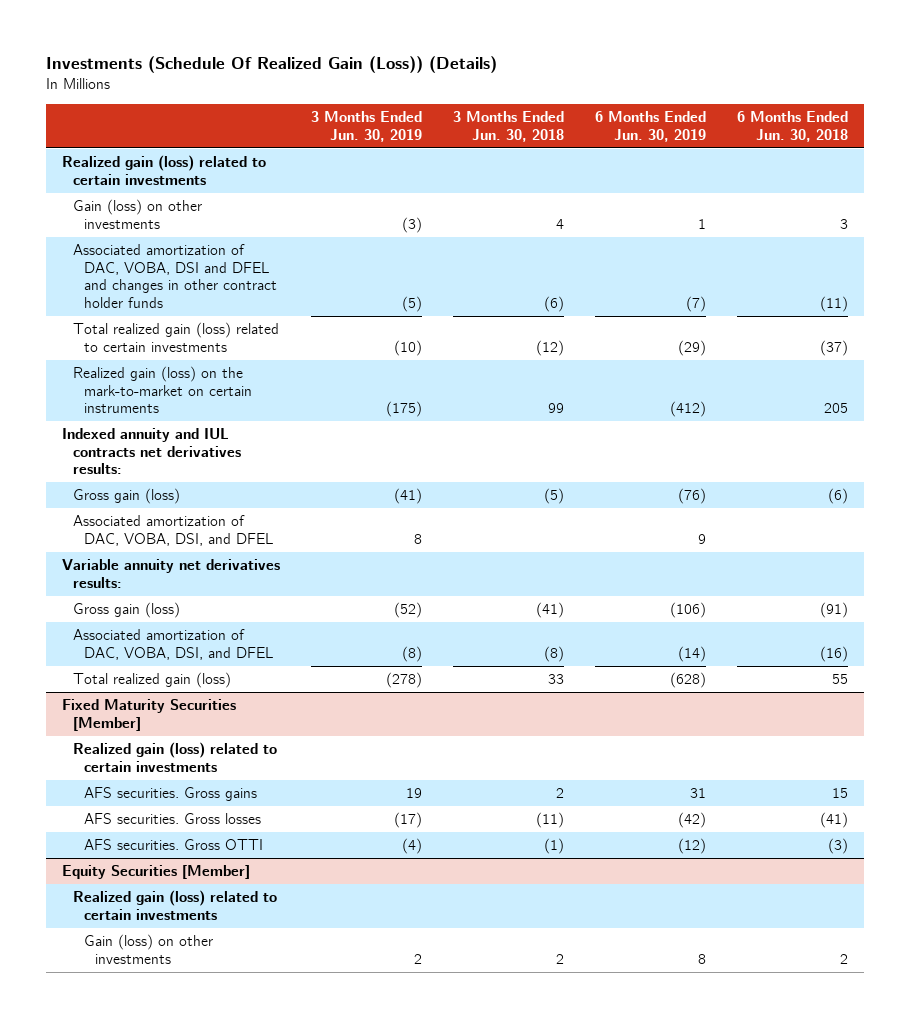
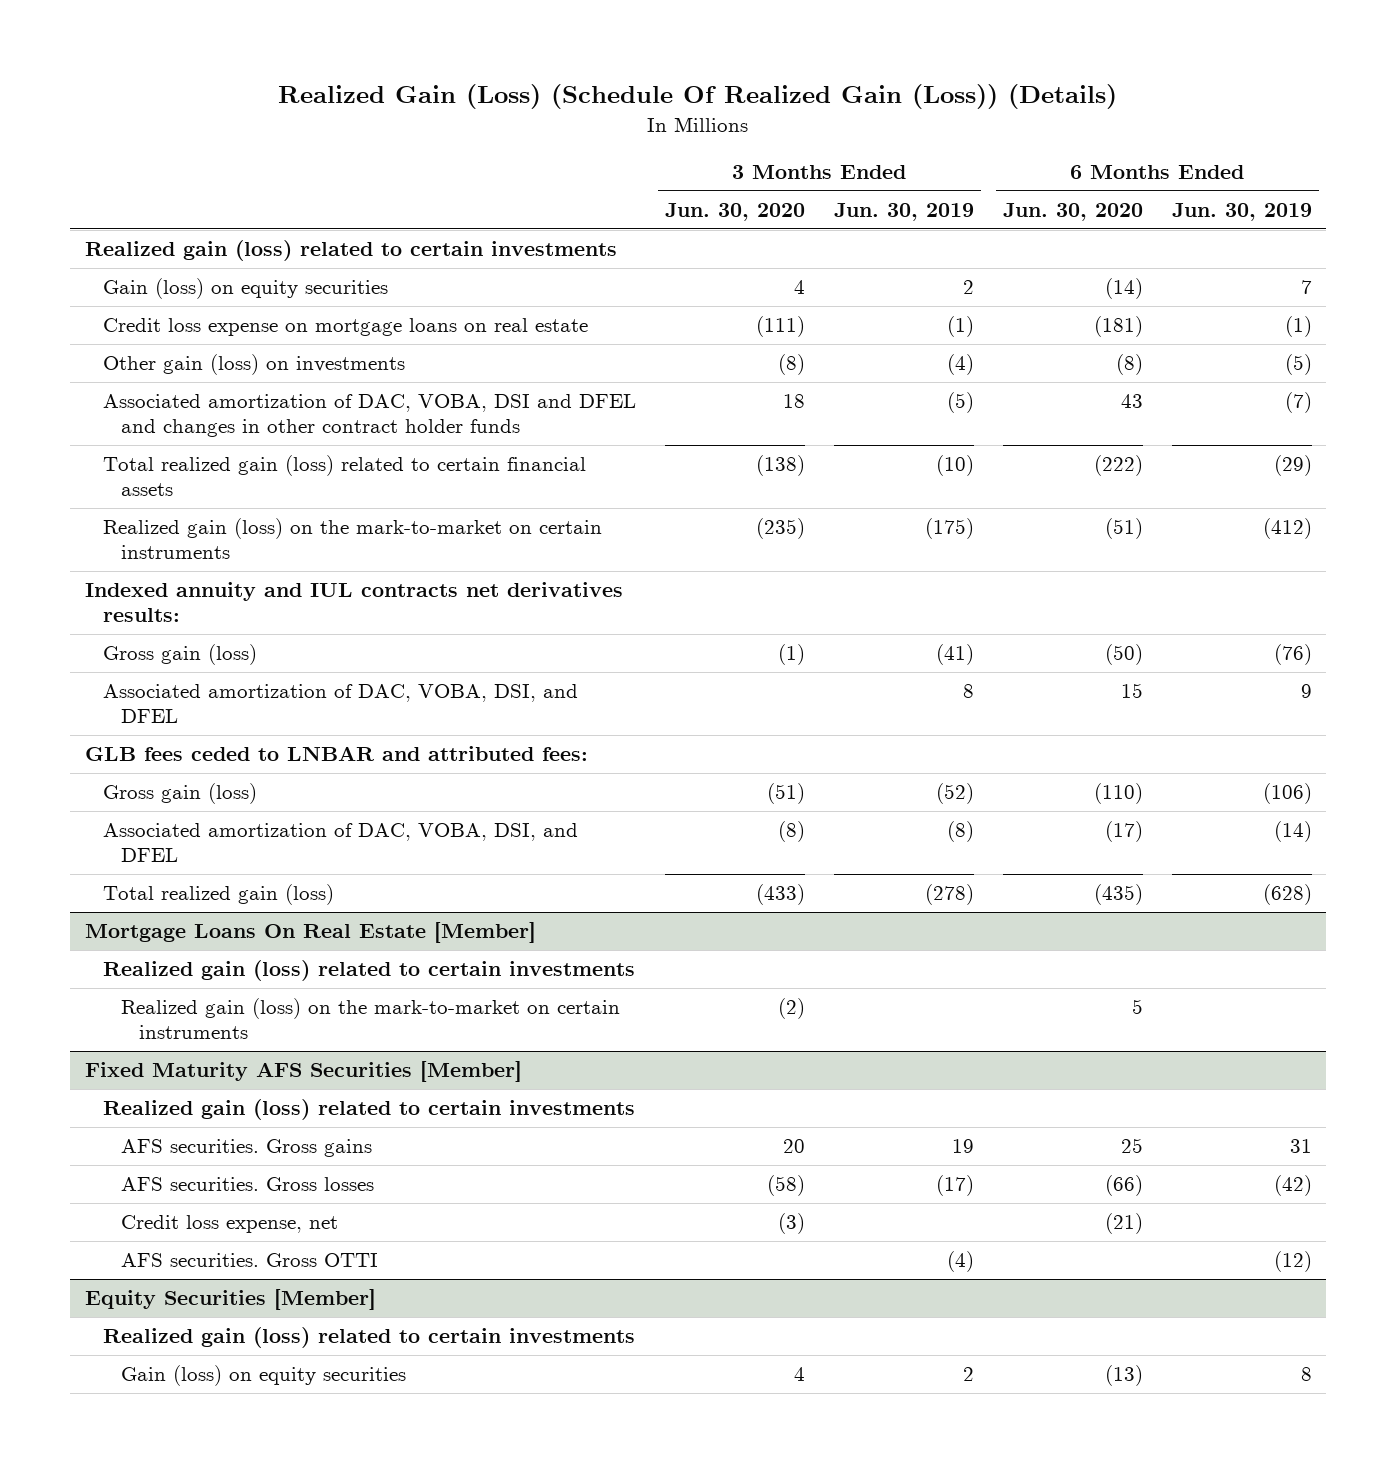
[46,56,498,74] Investments (Schedule Of Realized Gain (Loss)) (Details) -> [278,84,1118,110] Realized Gain (Loss) (Schedule Of Realized Gain (Loss)) (Details)
[452,111,564,142] 3 Months Ended Jun. 30, 2018 -> none
[737,111,849,142] 6 Months Ended Jun. 30, 2018 -> none
none -> [664,203,805,222] Jun. 30, 2020
none -> [1002,203,1143,222] Jun. 30, 2020
none -> [102,278,388,300] Gain (loss) on equity securities
none -> [102,318,588,337] Credit loss expense on mortgage loans on real estate
[72,199,202,229] Gain (loss) on other investments -> [102,354,405,376] Other gain (loss) on investments
[401,216,422,233] (3) -> [946,354,974,376] (4)
[698,218,707,229] 1 -> [1284,354,1312,376] (5)
[72,322,279,352] Total realized gain (loss) related to certain investments -> [102,455,586,496] Total realized gain (loss) related to certain financial assets
[61,559,280,588] Variable annuity net derivatives results: -> none
none -> [84,746,588,762] GLB fees ceded to LNBAR and attributed fees:
[61,699,236,731] Fixed Maturity Securities [Member] -> none
none -> [84,922,536,944] Mortgage Loans On Real Estate [Member]
none -> [121,998,621,1039] Realized gain (loss) on the mark-to-market on certain instruments
none -> [84,1061,522,1083] Fixed Maturity AFS Securities [Member]
none -> [102,1099,635,1121] Realized gain (loss) related to certain investments
none -> [121,1215,339,1234] Credit loss expense, net
[83,934,213,964] Gain (loss) on other investments -> none
none -> [121,1365,407,1387] Gain (loss) on equity securities

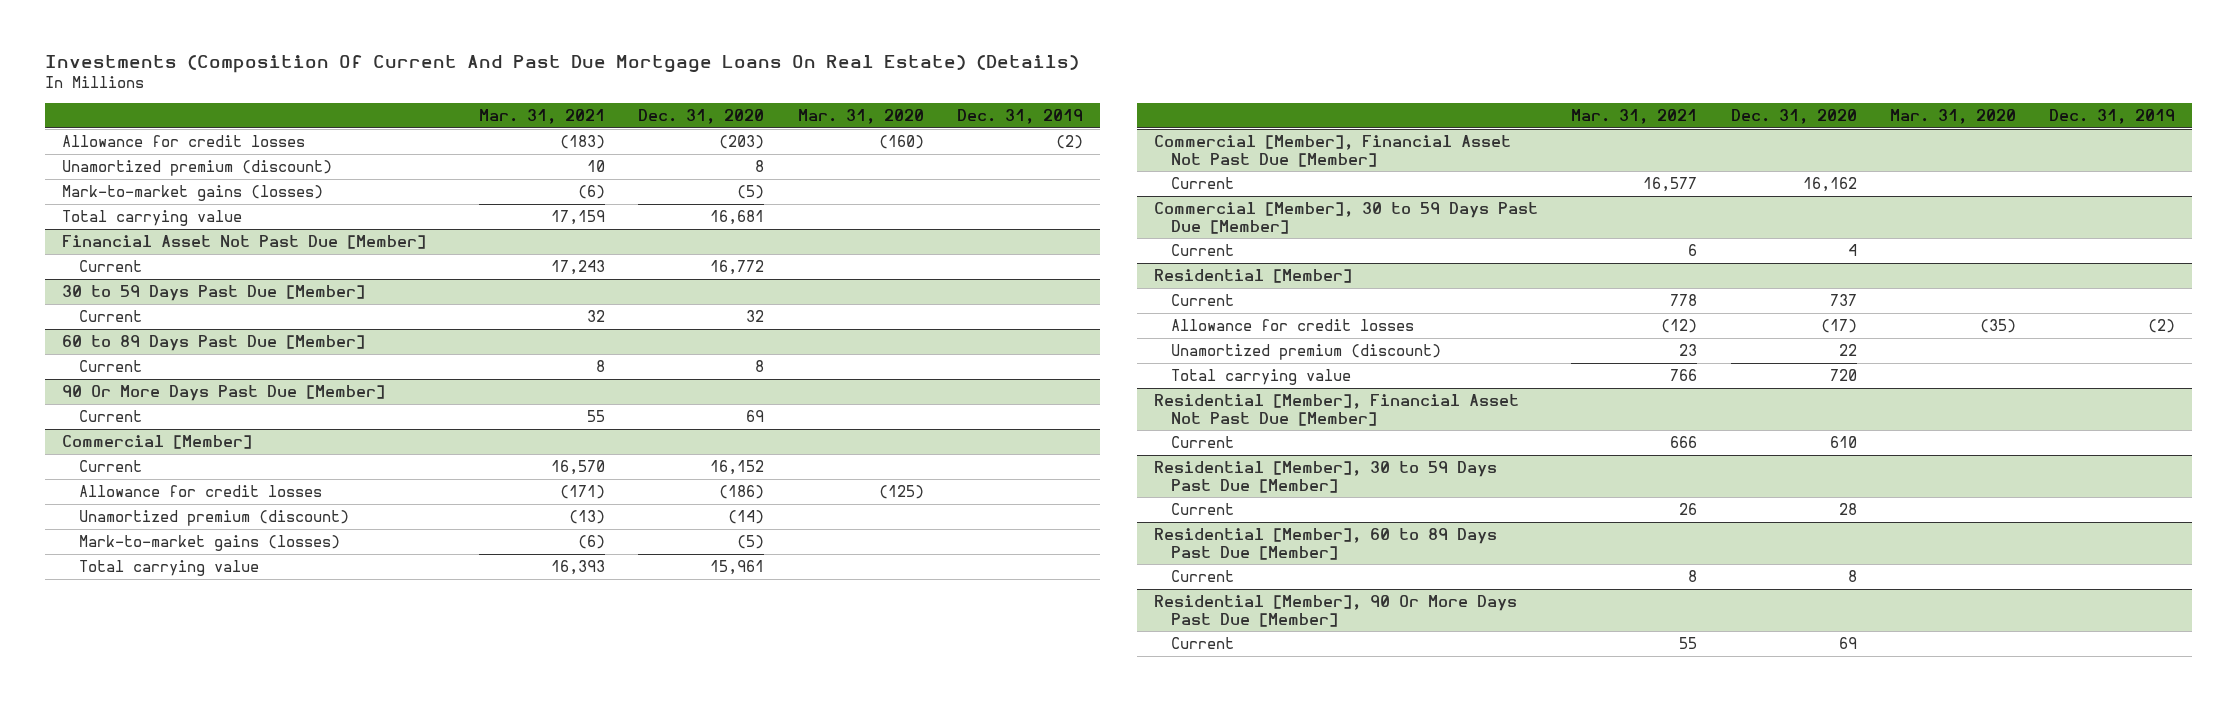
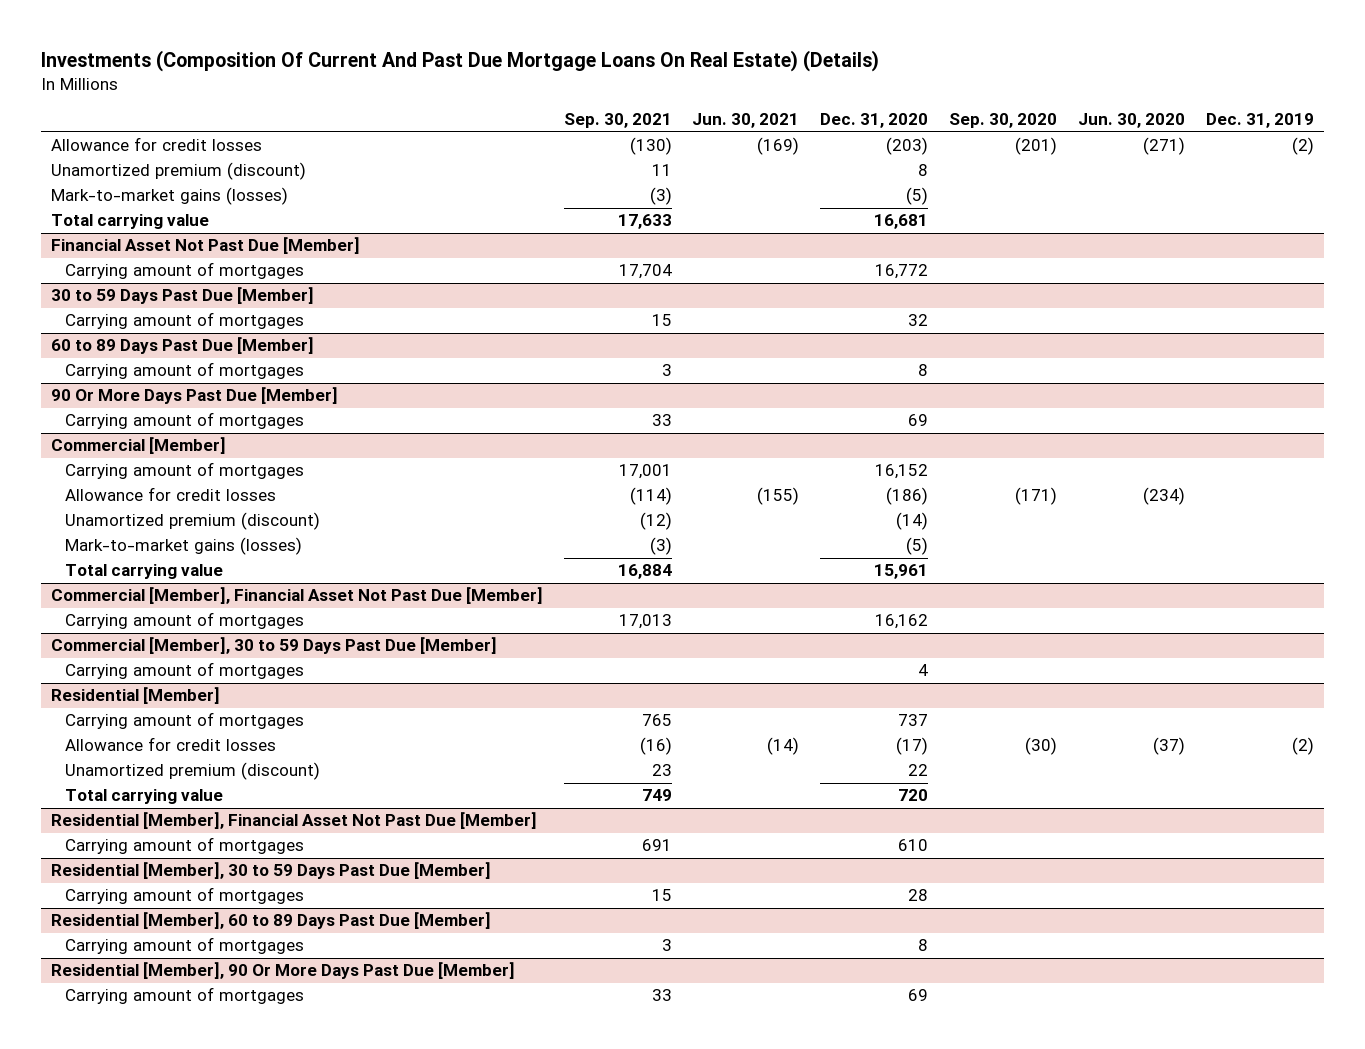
[478,108,605,124] Mar. 31, 2021 -> none
[797,108,924,124] Mar. 31, 2020 -> none
none -> [563,113,672,129] Sep. 30, 2021
none -> [692,113,800,129] Jun. 30, 2021
none -> [949,113,1058,129] Sep. 30, 2020
none -> [1077,113,1185,129] Jun. 30, 2020
[79,259,143,272] Current -> [64,262,304,280] Carrying amount of mortgages
[79,309,143,322] Current -> [64,312,304,330] Carrying amount of mortgages
[79,359,143,372] Current -> [64,362,304,380] Carrying amount of mortgages
[79,409,143,422] Current -> [64,412,304,430] Carrying amount of mortgages
[79,459,143,472] Current -> [64,462,304,480] Carrying amount of mortgages
[1171,176,1235,189] Current -> [64,612,304,630] Carrying amount of mortgages
[1171,243,1235,256] Current -> [64,662,304,680] Carrying amount of mortgages
[1171,293,1235,306] Current -> [64,712,304,730] Carrying amount of mortgages
[1171,435,1235,448] Current -> [64,837,304,855] Carrying amount of mortgages
[1171,502,1235,515] Current -> [64,887,304,905] Carrying amount of mortgages
[1171,569,1235,582] Current -> [64,937,304,955] Carrying amount of mortgages
[1171,636,1235,649] Current -> [64,987,304,1005] Carrying amount of mortgages

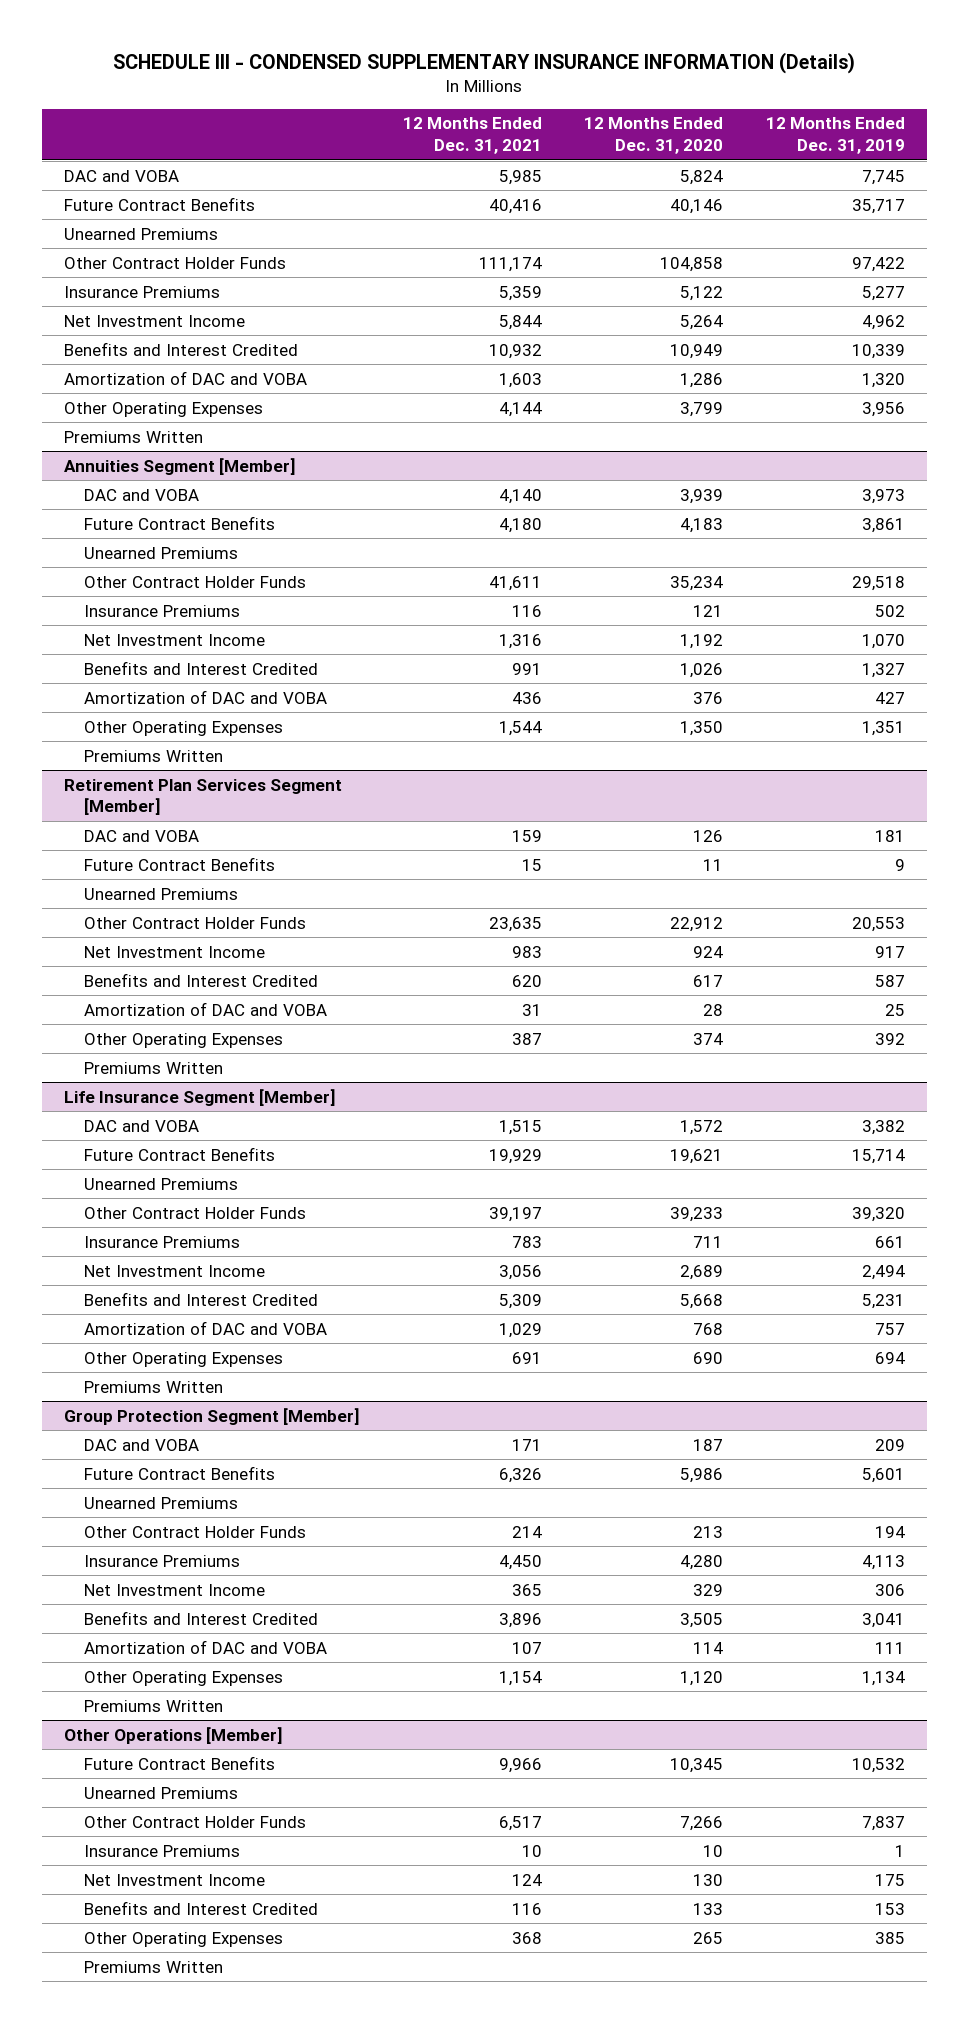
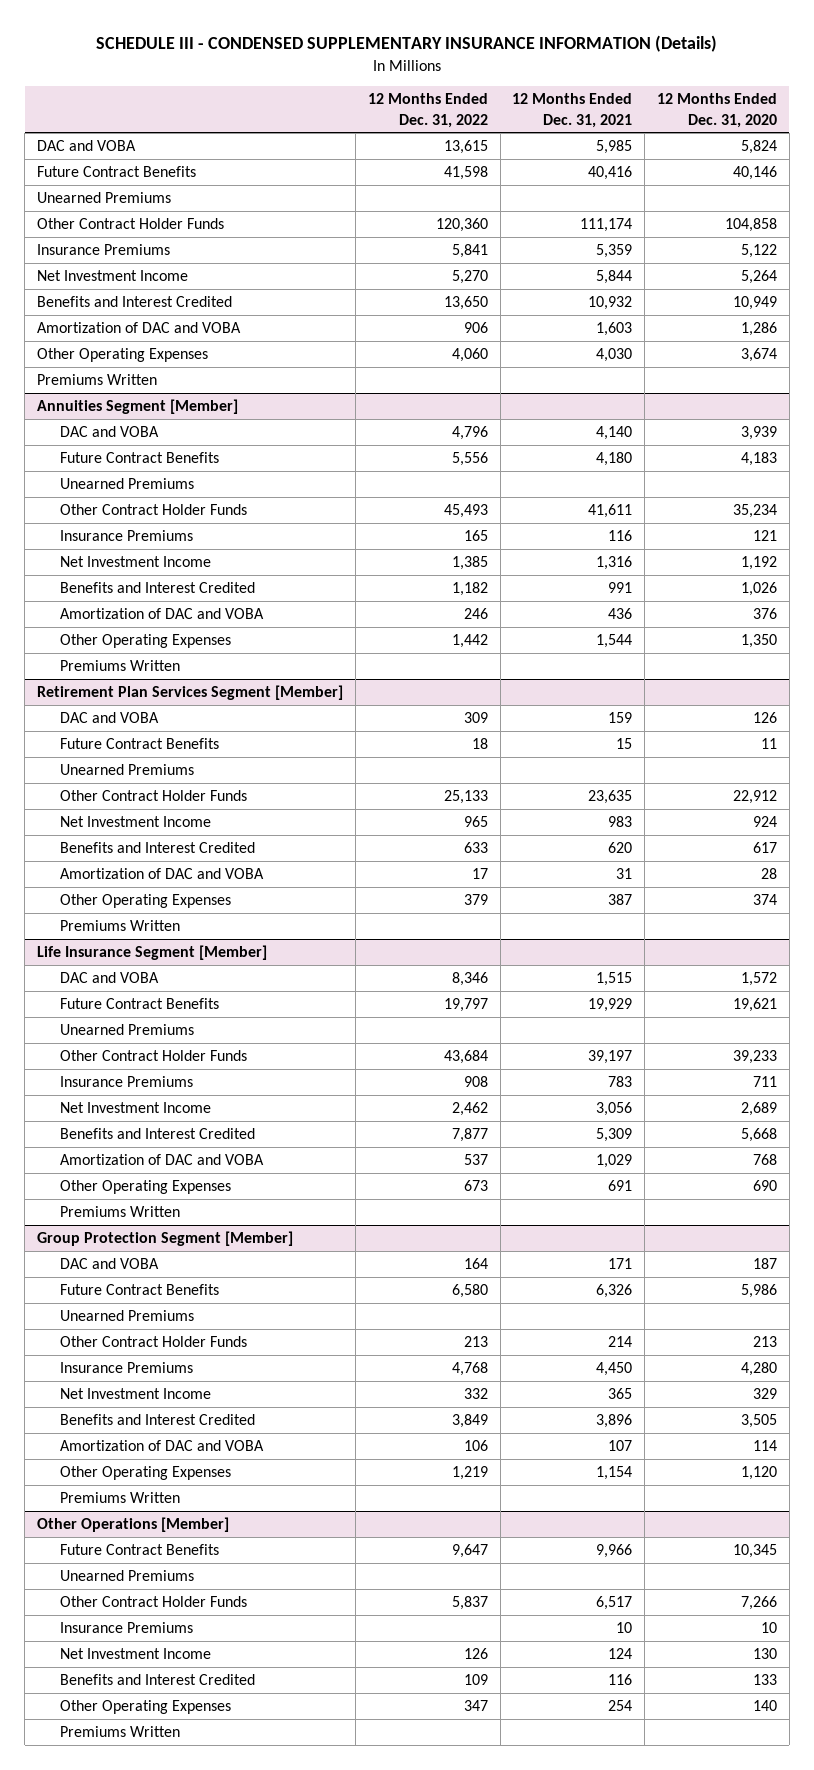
[766,117,906,154] 12 Months Ended Dec. 31, 2019 -> none
none -> [367,93,488,128] 12 Months Ended Dec. 31, 2022
[498,401,542,417] 4,144 -> [596,347,633,362] 4,030
[680,401,724,417] 3,799 -> [740,347,777,362] 3,674
[511,1931,542,1944] 368 -> [608,1699,633,1711] 254
[693,1931,724,1944] 265 -> [752,1699,777,1711] 140

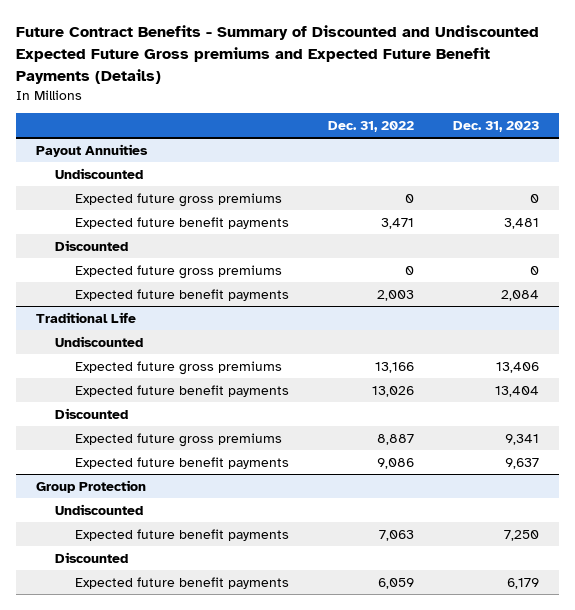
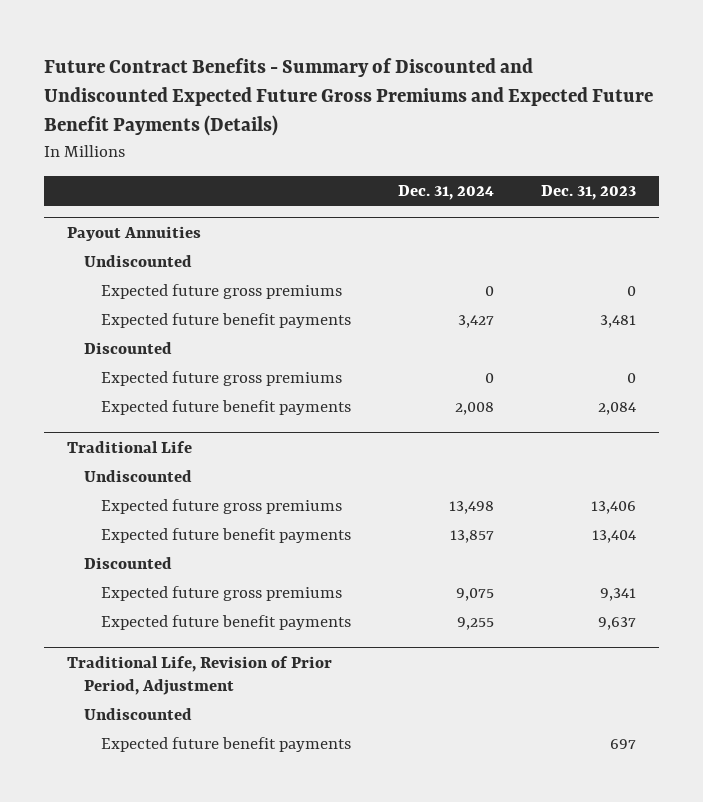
[15,25,539,84] Future Contract Benefits - Summary of Discounted and Undiscounted Expected Future Gross premiums and Expected Future Benefit Payments (Details) -> [43,57,653,137] Future Contract Benefits - Summary of Discounted and Undiscounted Expected Future Gross Premiums and Expected Future Benefit Payments (Details)
[327,121,414,133] Dec. 31, 2022 -> none
none -> [397,184,494,200] Dec. 31, 2024
[35,479,146,493] Group Protection -> none
none -> [66,655,332,695] Traditional Life, Revision of Prior Period, Adjustment
[55,551,129,563] Discounted -> none
[74,576,289,589] Expected future benefit payments -> none
[504,529,540,541] 7,250 -> [609,739,636,750] 697

